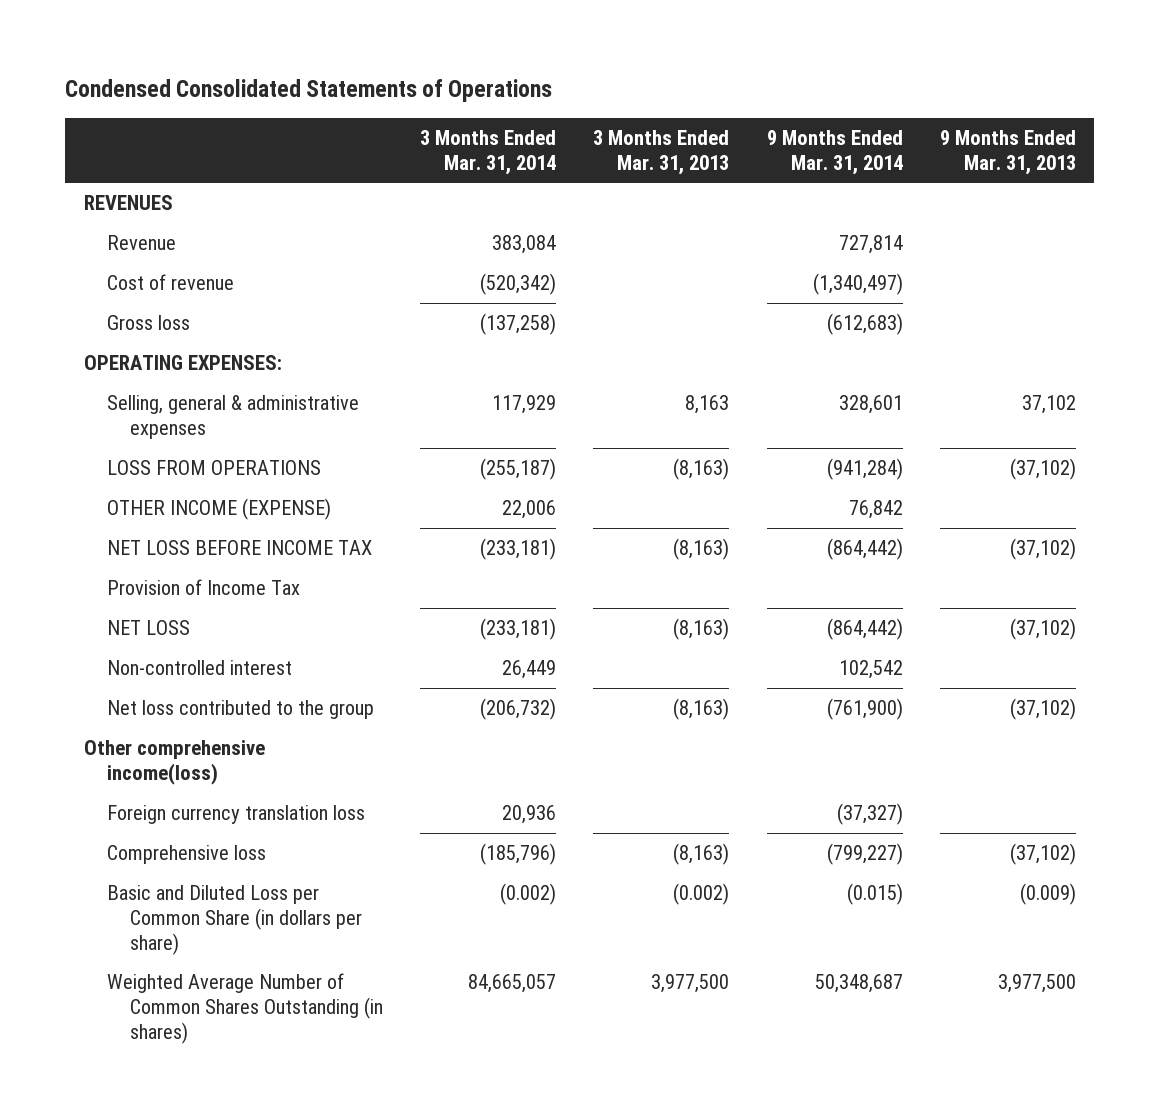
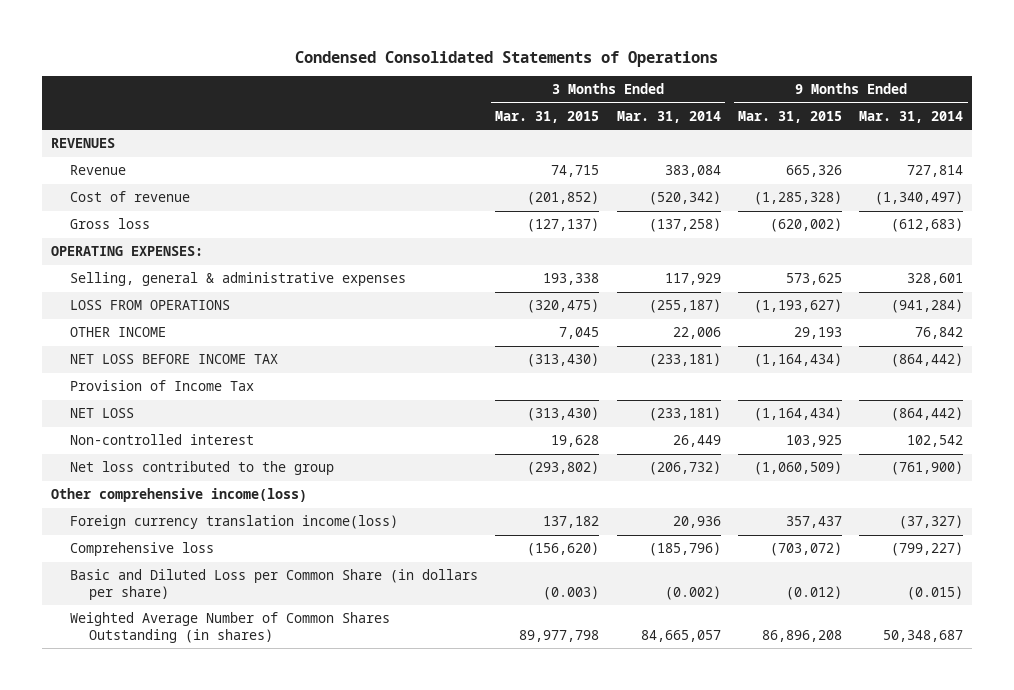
[593,129,730,175] 3 Months Ended Mar. 31, 2013 -> none
[939,129,1076,175] 9 Months Ended Mar. 31, 2013 -> none
none -> [495,110,600,123] Mar. 31, 2015
none -> [738,110,843,123] Mar. 31, 2015
[106,498,331,521] OTHER INCOME (EXPENSE) -> [69,327,166,338] OTHER INCOME
[106,805,365,825] Foreign currency translation loss -> [69,515,398,530] Foreign currency translation income(loss)

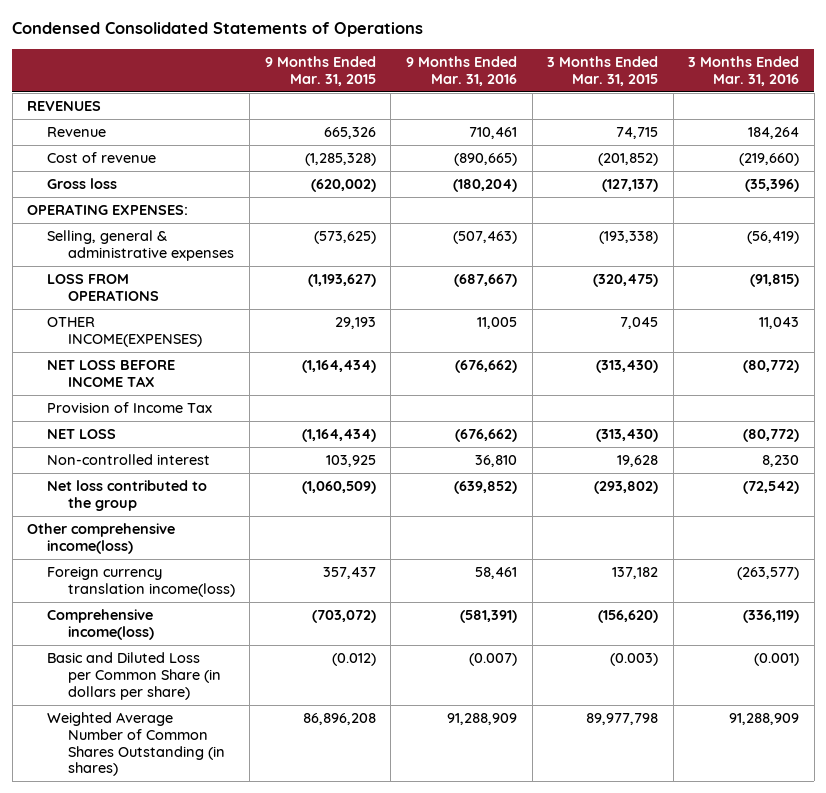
[616,110,721,123] Mar. 31, 2014 -> none
[859,110,964,123] Mar. 31, 2014 -> none
none -> [406,56,518,86] 9 Months Ended Mar. 31, 2016
none -> [688,56,800,86] 3 Months Ended Mar. 31, 2016
[543,273,600,286] 193,338 -> [599,231,659,245] (193,338)
[786,273,843,286] 573,625 -> [313,231,376,245] (573,625)
[69,327,166,338] OTHER INCOME -> [47,317,202,347] OTHER INCOME(EXPENSES)
[69,542,214,557] Comprehensive loss -> [47,609,154,640] Comprehensive income(loss)

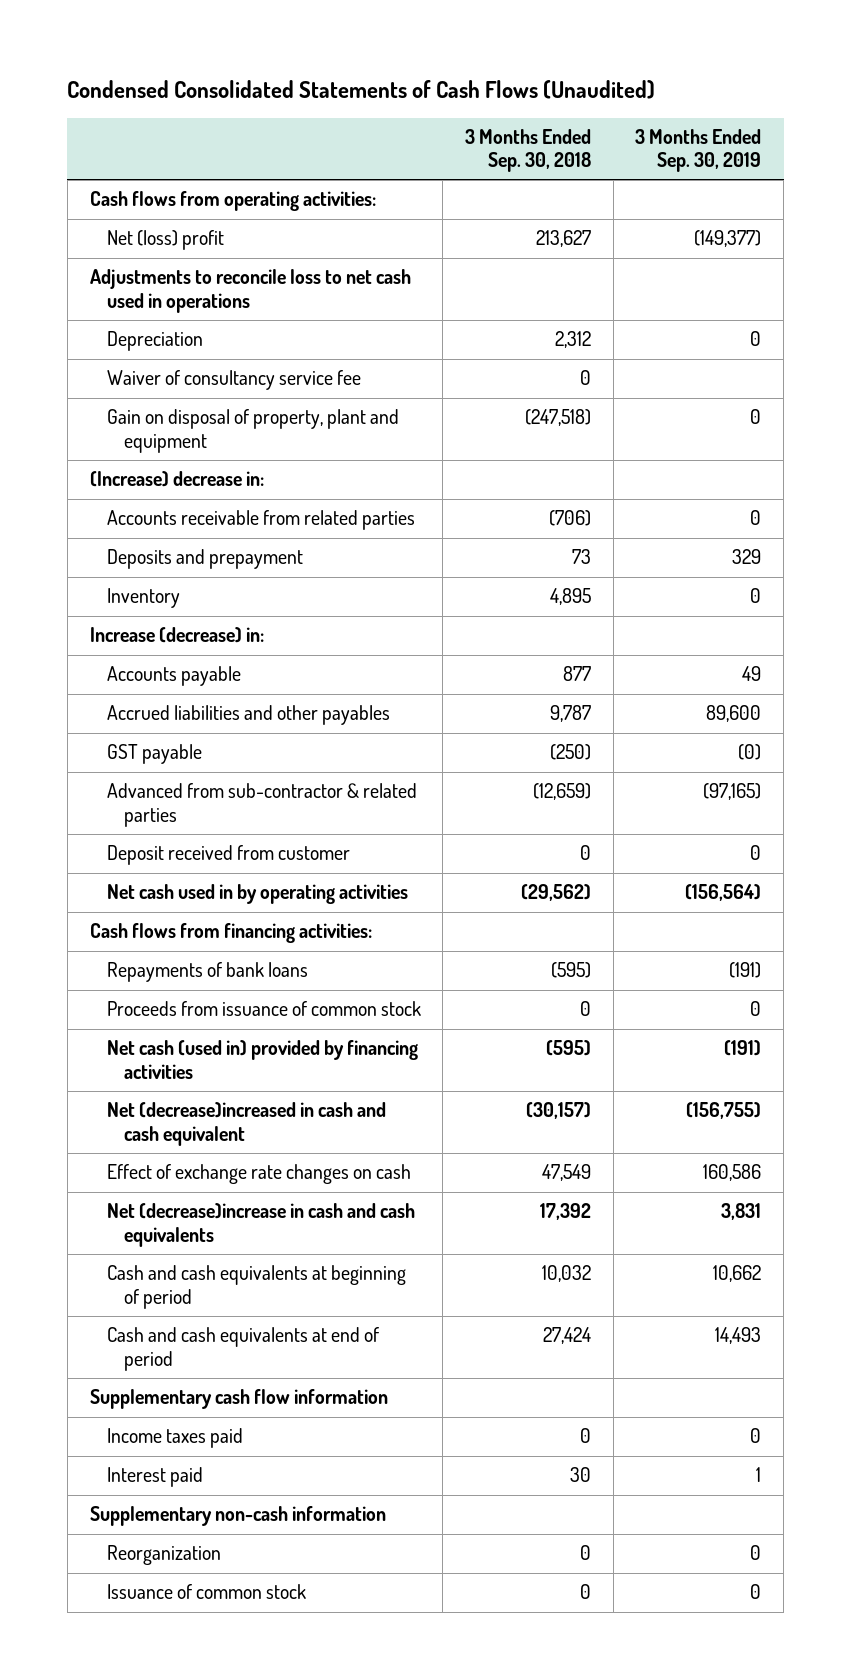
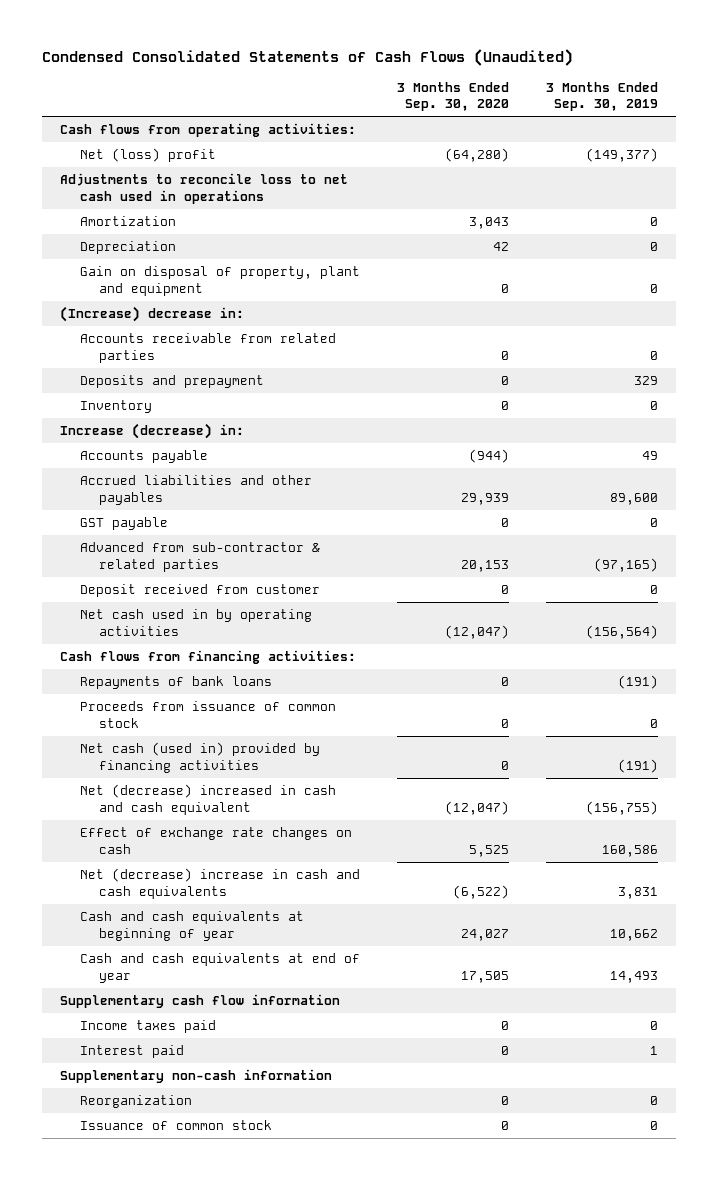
[464,129,591,173] 3 Months Ended Sep. 30, 2018 -> none
none -> [396,81,509,112] 3 Months Ended Sep. 30, 2020
none -> [79,216,176,227] Amortization
[106,370,361,391] Waiver of consultancy service fee -> none
[738,744,762,761] (0) -> [649,518,658,528] 0
[106,1102,386,1146] Net (decrease)increased in cash and cash equivalent -> [79,784,336,815] Net (decrease) increased in cash and cash equivalent
[106,1203,415,1247] Net (decrease)increase in cash and cash equivalents -> [79,868,360,899] Net (decrease) increase in cash and cash equivalents
[106,1265,406,1309] Cash and cash equivalents at beginning of period -> [79,911,304,941] Cash and cash equivalents at beginning of year
[106,1327,379,1371] Cash and cash equivalents at end of period -> [79,953,360,983] Cash and cash equivalents at end of year

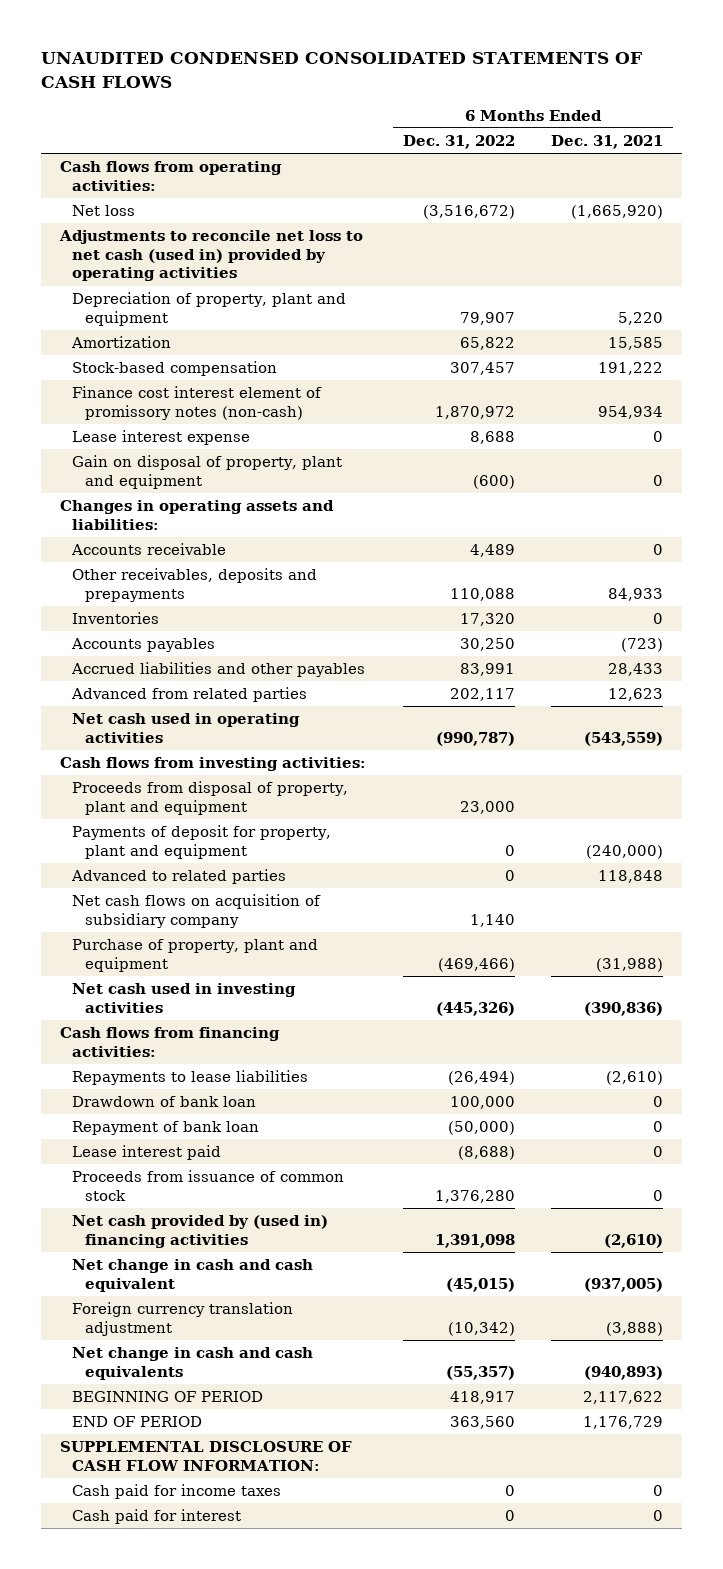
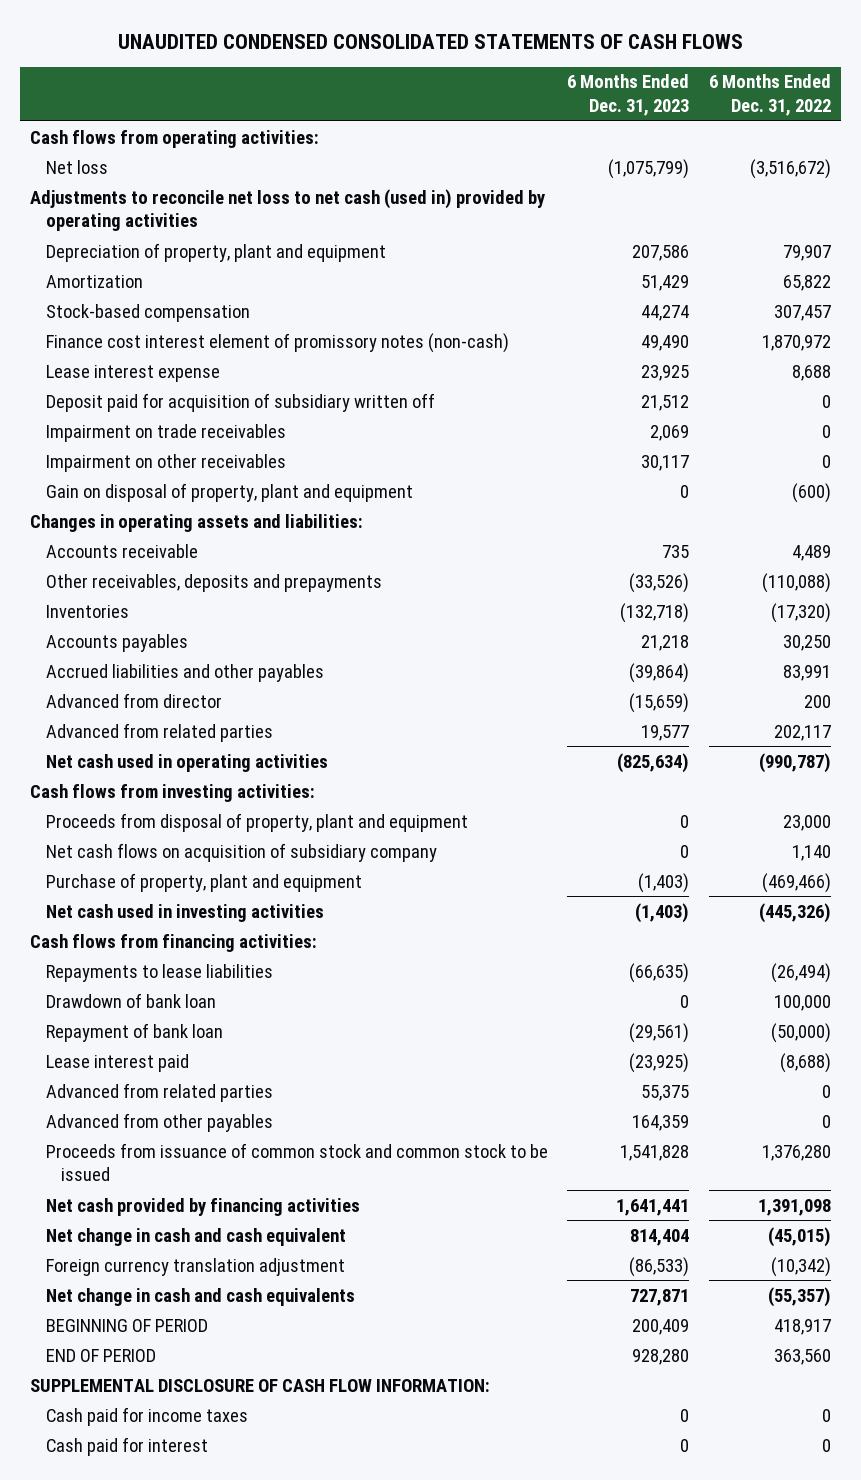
[551,135,664,150] Dec. 31, 2021 -> none
none -> [567,74,690,117] 6 Months Ended Dec. 31, 2023
none -> [45,392,435,412] Deposit paid for acquisition of subsidiary written off
none -> [45,423,286,442] Impairment on trade receivables
none -> [45,453,286,472] Impairment on other receivables
[449,587,515,601] 110,088 -> [762,572,832,593] (110,088)
[459,613,515,627] 17,320 -> [771,602,832,623] (17,320)
none -> [45,692,222,708] Advanced from director
[72,825,332,859] Payments of deposit for property, plant and equipment -> none
[71,869,287,885] Advanced to related parties -> none
none -> [45,1082,273,1102] Advanced from related parties
none -> [45,1112,273,1132] Advanced from other payables
[72,1170,345,1201] Proceeds from issuance of common stock -> [45,1142,548,1182] Proceeds from issuance of common stock and common stock to be issued
[72,1215,329,1248] Net cash provided by (used in) financing activities -> [45,1197,360,1216] Net cash provided by financing activities

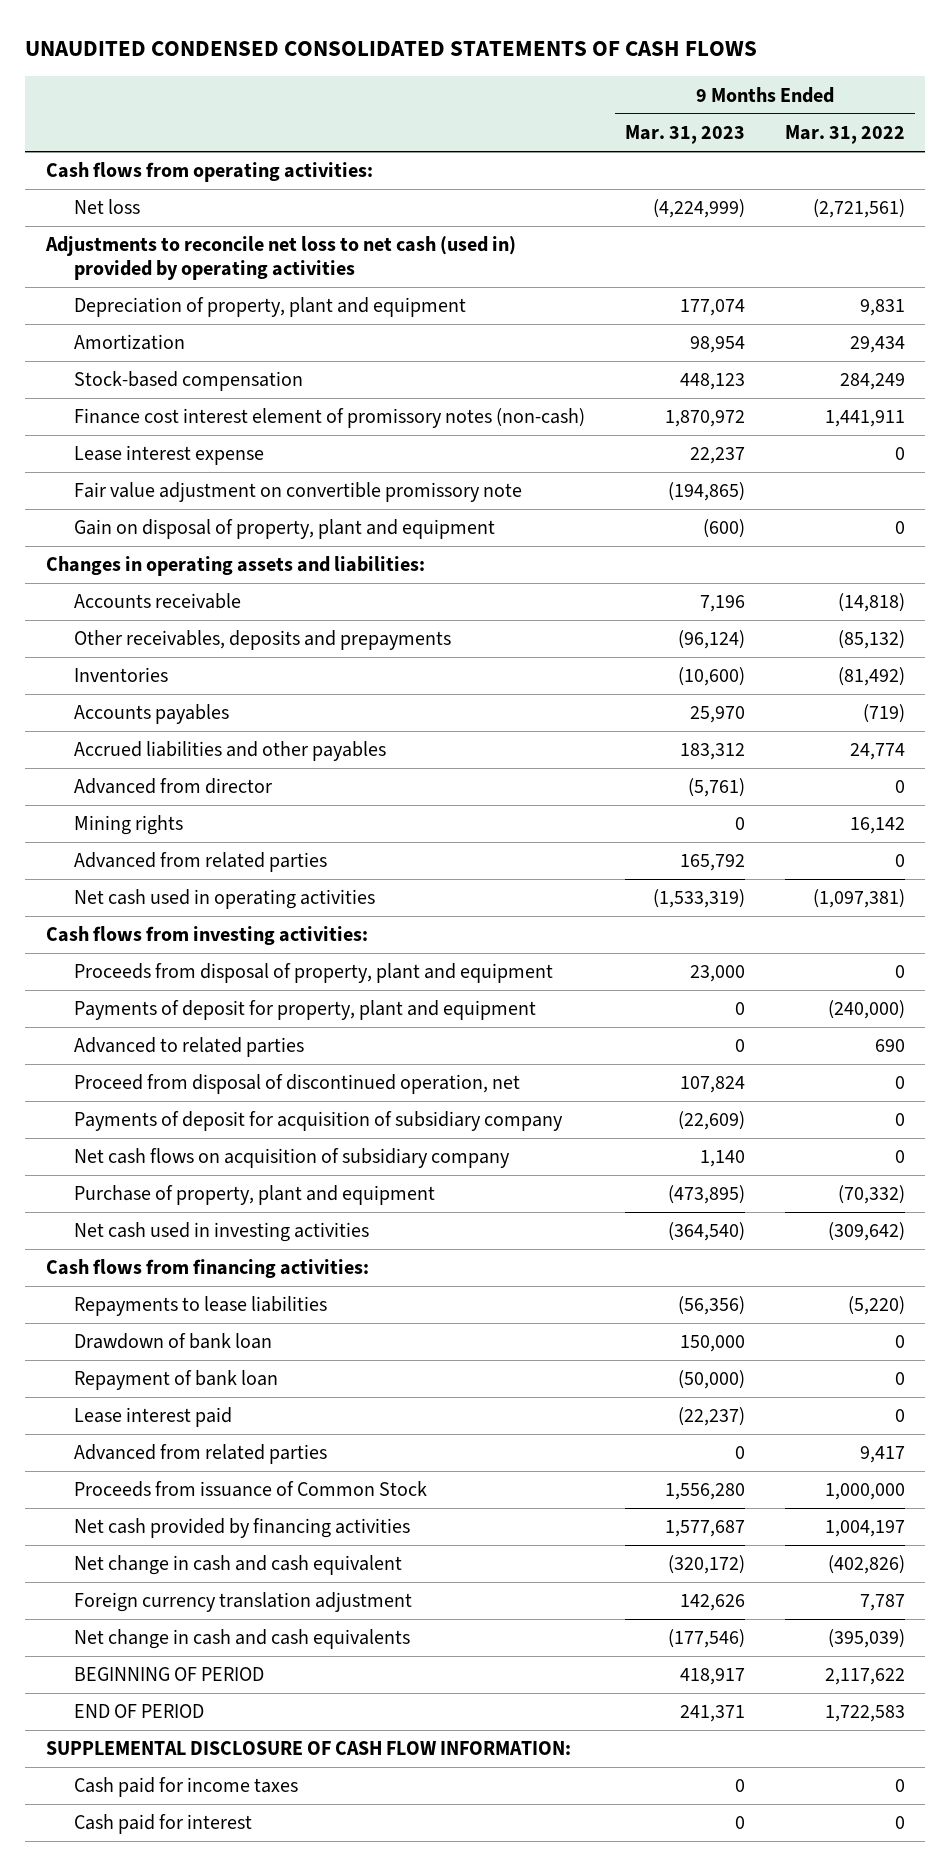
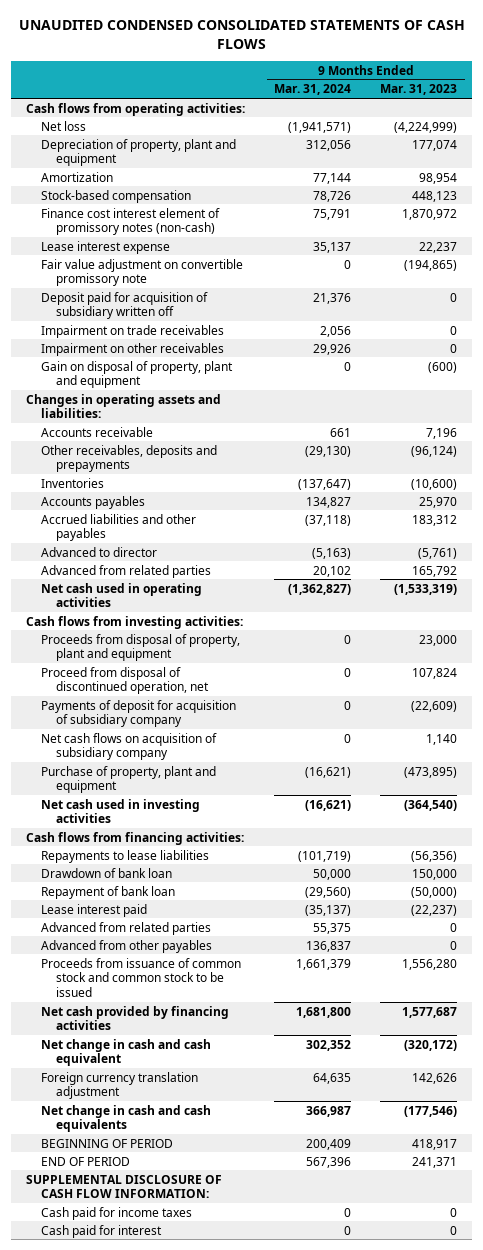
[784,125,905,145] Mar. 31, 2022 -> none
none -> [274,84,352,96] Mar. 31, 2024
[44,236,516,280] Adjustments to reconcile net loss to net cash (used in) provided by operating activities -> none
none -> [40,291,208,320] Deposit paid for acquisition of subsidiary written off
none -> [40,324,224,338] Impairment on trade receivables
none -> [40,342,224,356] Impairment on other receivables
[73,815,183,836] Mining rights -> none
[73,778,272,795] Advanced from director -> [40,546,157,557] Advanced to director
[73,1000,536,1021] Payments of deposit for property, plant and equipment -> none
[73,1037,304,1058] Advanced to related parties -> none
none -> [40,939,212,953] Advanced from other payables
[73,1481,427,1498] Proceeds from issuance of Common Stock -> [40,957,241,997] Proceeds from issuance of common stock and common stock to be issued

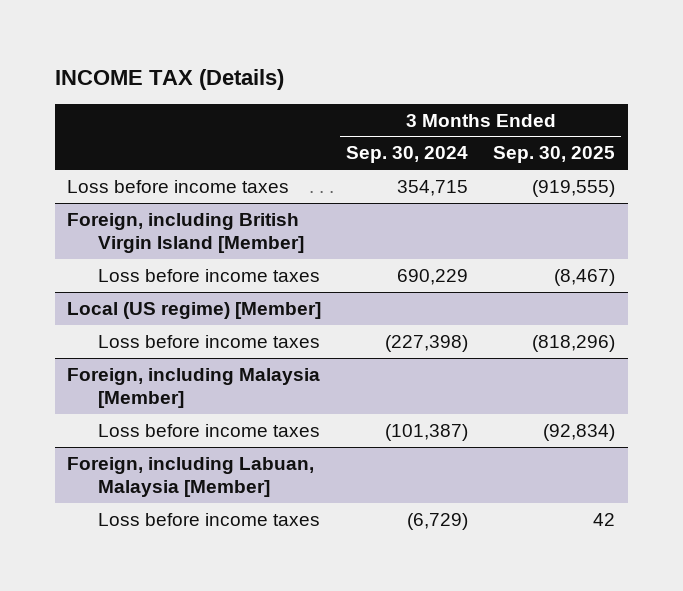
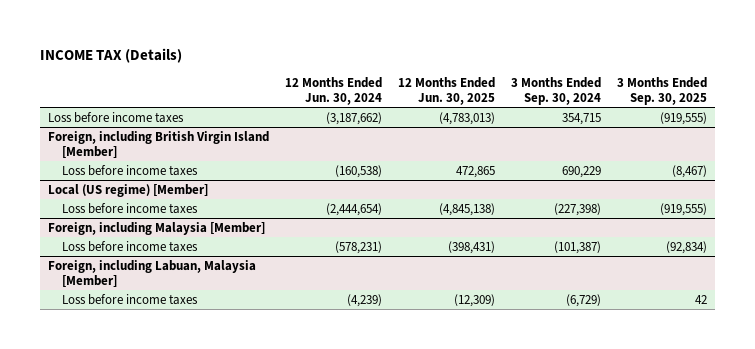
none -> [284,76,382,105] 12 Months Ended Jun. 30, 2024
none -> [397,76,495,105] 12 Months Ended Jun. 30, 2025
[532,334,616,352] (818,296) -> [660,202,708,216] (919,555)

